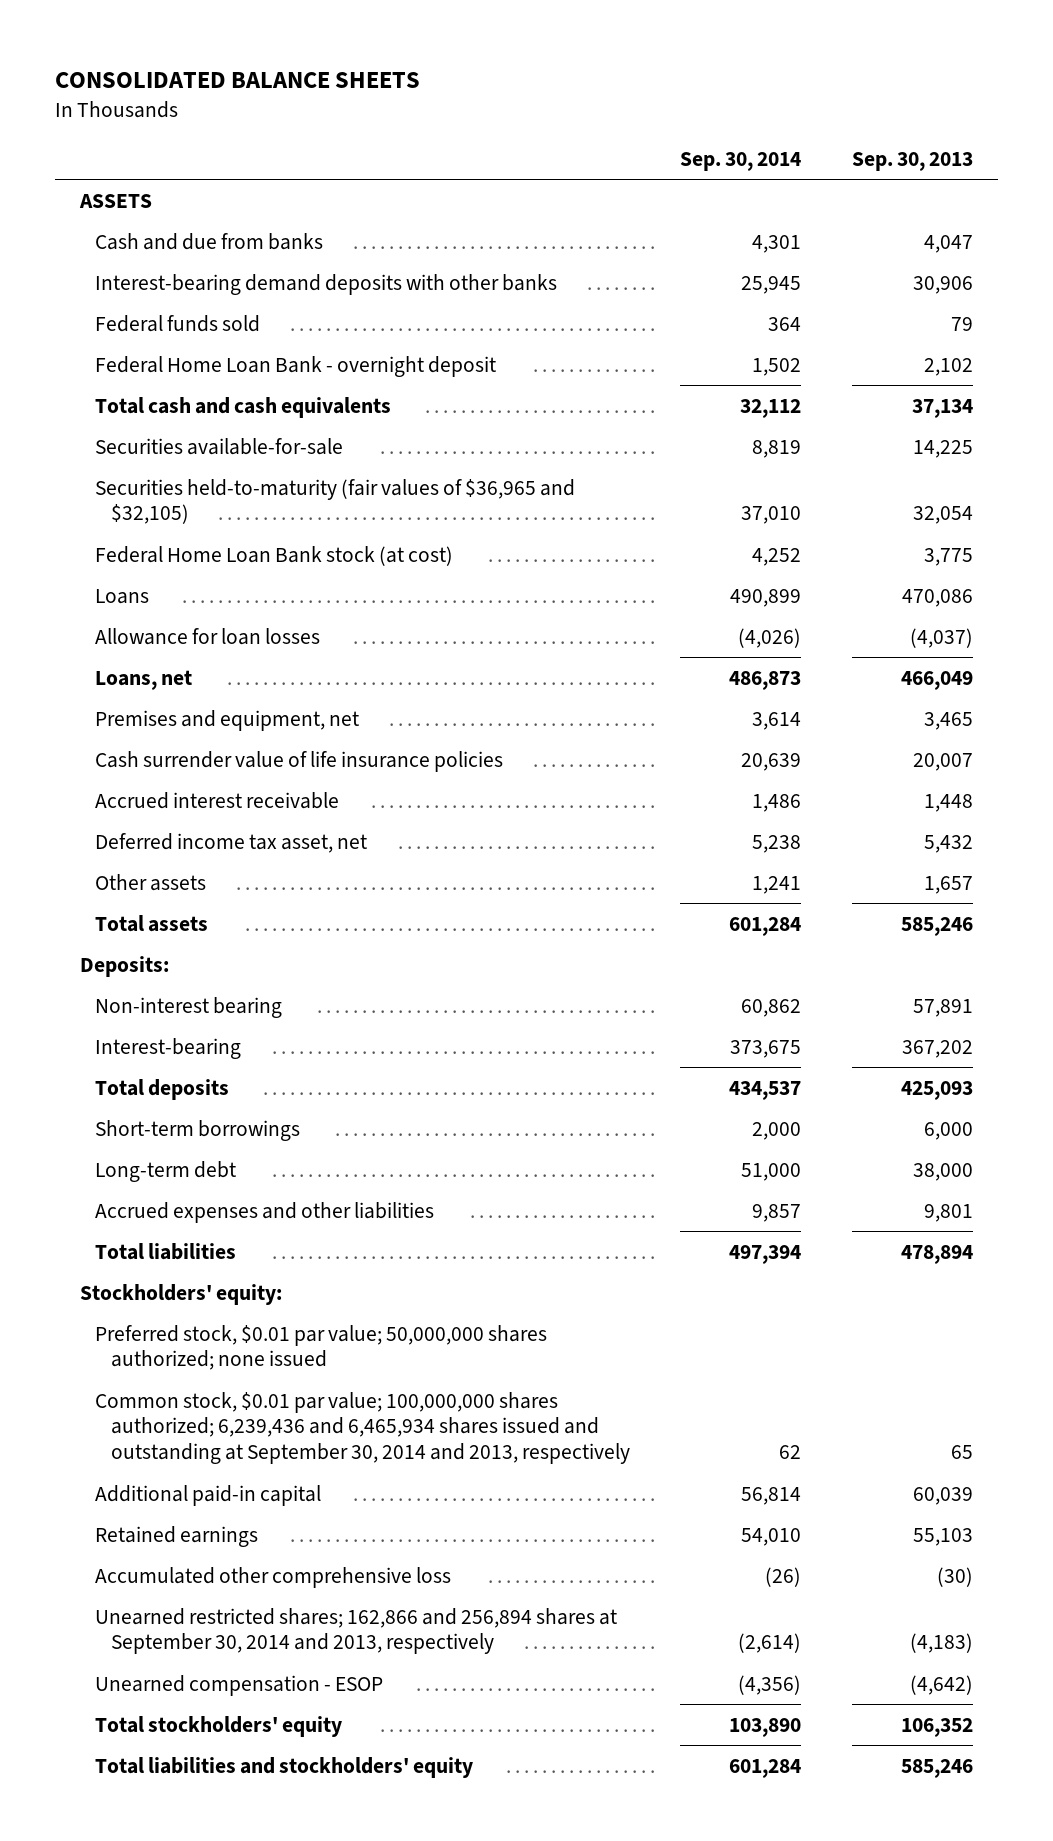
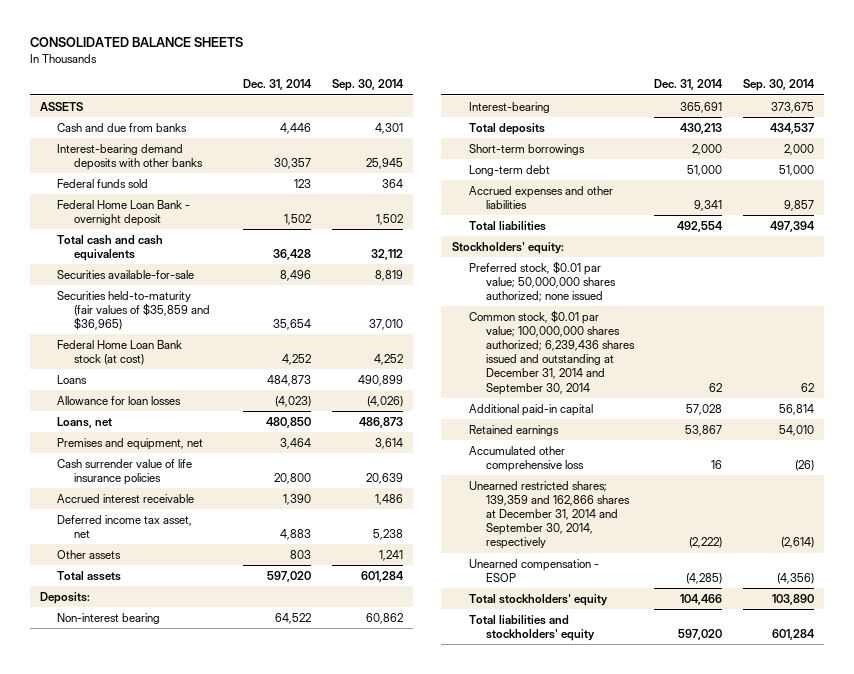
[851,151,973,171] Sep. 30, 2013 -> none
none -> [242,79,312,91] Dec. 31, 2014
[95,478,576,525] Securities held-to-maturity (fair values of $36,965 and $32,105) -> [57,290,211,330] Securities held-to-maturity (fair values of $35,859 and $36,965)
[95,1391,630,1465] Common stock, $0.01 par value; 100,000,000 shares authorized; 6,239,436 and 6,465,934 shares issued and outstanding at September 30, 2014 and 2013, respectively -> [468,309,635,395] Common stock, $0.01 par value; 100,000,000 shares authorized; 6,239,436 shares issued and outstanding at December 31, 2014 and September 30, 2014
[95,1607,618,1655] Unearned restricted shares; 162,866 and 256,894 shares at September 30, 2014 and 2013, respectively -> [468,480,630,550] Unearned restricted shares; 139,359 and 162,866 shares at December 31, 2014 and September 30, 2014, respectively

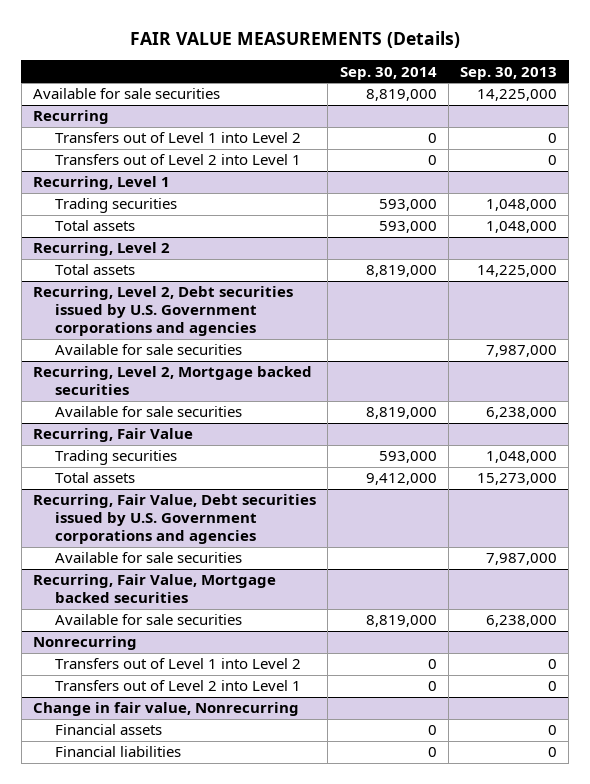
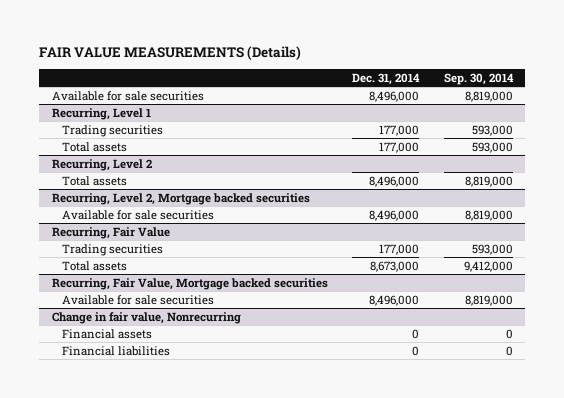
[460,66,558,80] Sep. 30, 2013 -> none
none -> [352,72,421,85] Dec. 31, 2014
[33,110,110,125] Recurring -> none
[55,132,302,144] Transfers out of Level 1 into Level 2 -> none
[55,154,302,166] Transfers out of Level 2 into Level 1 -> none
[33,286,294,337] Recurring, Level 2, Debt securities issued by U.S. Government corporations and agencies -> none
[55,344,243,356] Available for sale securities -> none
[33,494,317,545] Recurring, Fair Value, Debt securities issued by U.S. Government corporations and agencies -> none
[55,552,243,564] Available for sale securities -> none
[33,636,138,651] Nonrecurring -> none
[55,658,302,670] Transfers out of Level 1 into Level 2 -> none
[55,680,302,692] Transfers out of Level 2 into Level 1 -> none

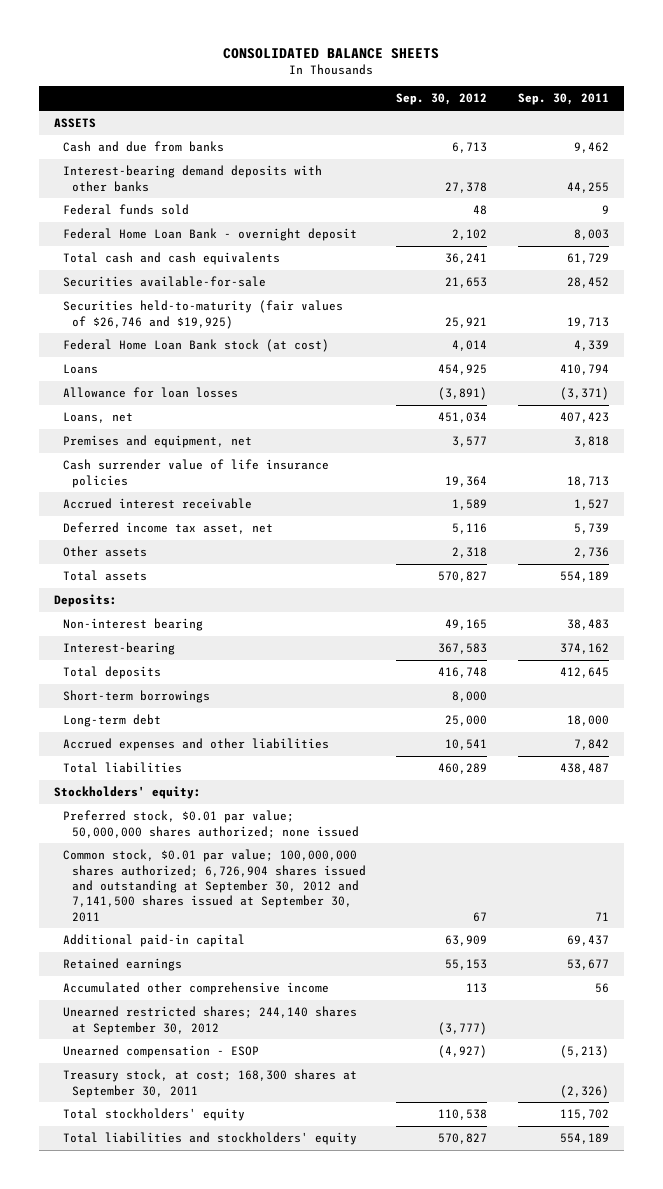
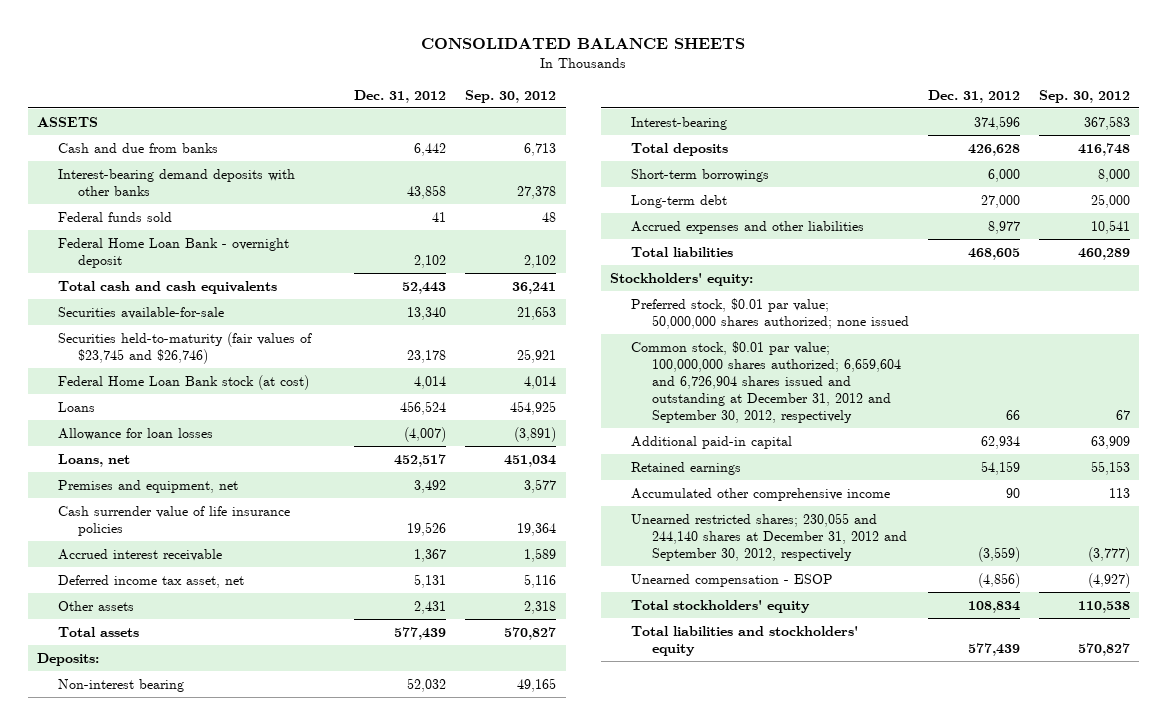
[517,93,609,106] Sep. 30, 2011 -> none
none -> [354,89,447,103] Dec. 31, 2012
[62,300,343,329] Securities held-to-maturity (fair values of $26,746 and $19,925) -> [57,331,312,364] Securities held-to-maturity (fair values of $23,745 and $26,746)
[62,849,366,922] Common stock, $0.01 par value; 100,000,000 shares authorized; 6,726,904 shares issued and outstanding at September 30, 2012 and 7,141,500 shares issued at September 30, 2011 -> [630,340,901,424] Common stock, $0.01 par value; 100,000,000 shares authorized; 6,659,604 and 6,726,904 shares issued and outstanding at December 31, 2012 and September 30, 2012, respectively
[62,1006,357,1035] Unearned restricted shares; 244,140 shares at September 30, 2012 -> [630,512,907,562] Unearned restricted shares; 230,055 and 244,140 shares at December 31, 2012 and September 30, 2012, respectively
[62,1069,357,1098] Treasury stock, at cost; 168,300 shares at September 30, 2011 -> none

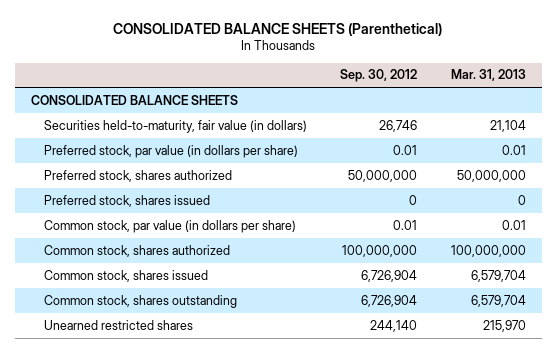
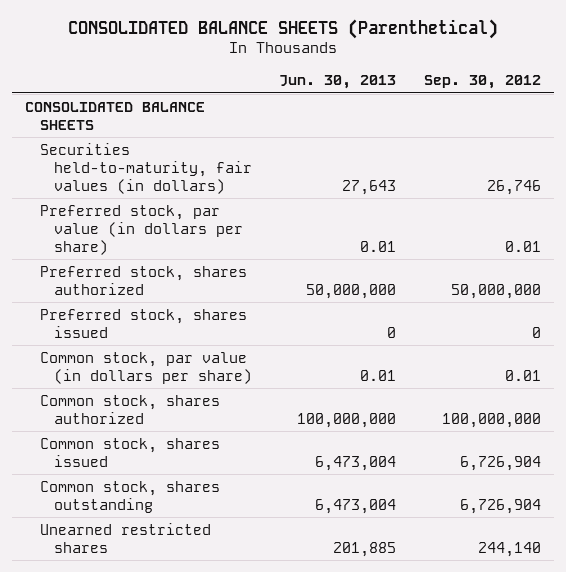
[450,69,526,82] Mar. 31, 2013 -> none
none -> [279,75,397,90] Jun. 30, 2013
[44,119,308,133] Securities held-to-maturity, fair value (in dollars) -> [39,142,252,194] Securities held-to-maturity, fair values (in dollars)

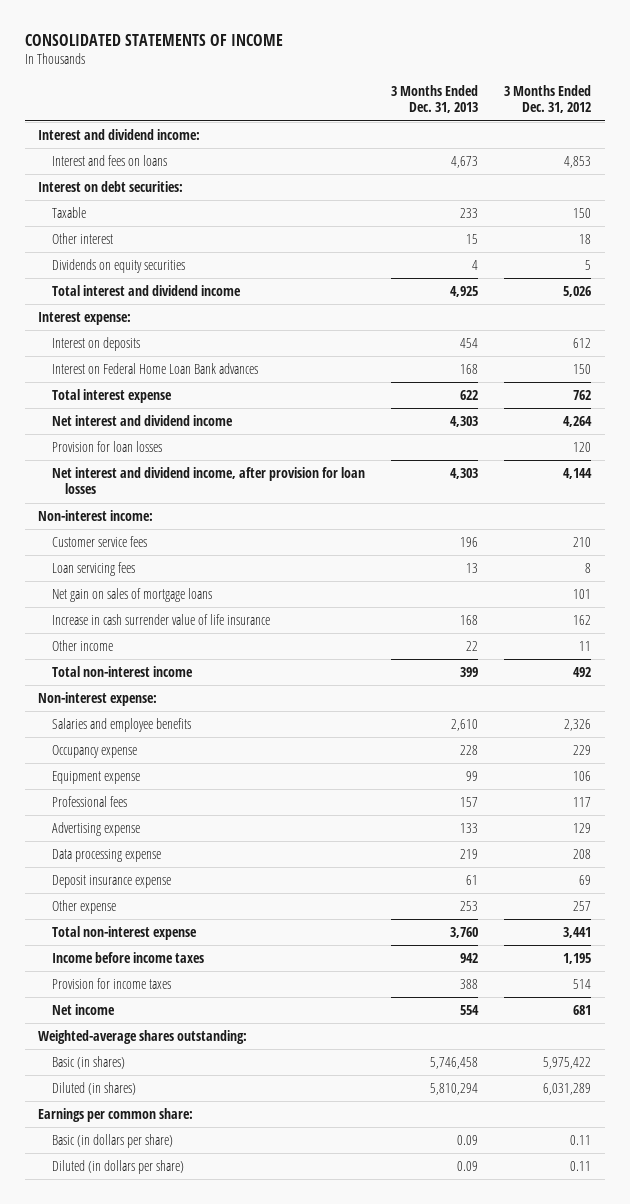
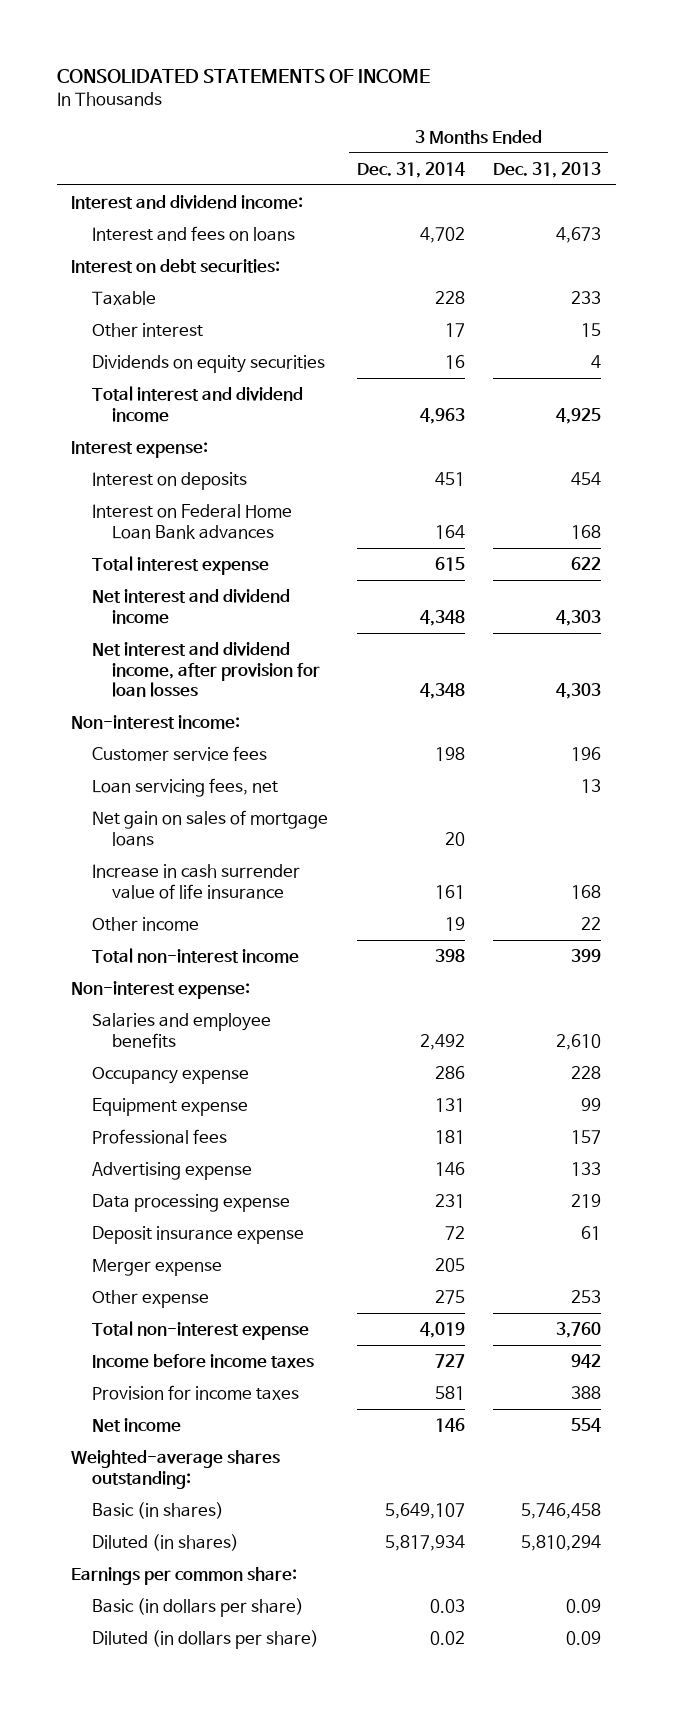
[504,84,592,114] 3 Months Ended Dec. 31, 2012 -> none
none -> [356,161,465,178] Dec. 31, 2014
[51,440,162,452] Provision for loan losses -> none
[51,561,135,576] Loan servicing fees -> [91,777,278,797] Loan servicing fees, net
none -> [91,1258,222,1276] Merger expense

